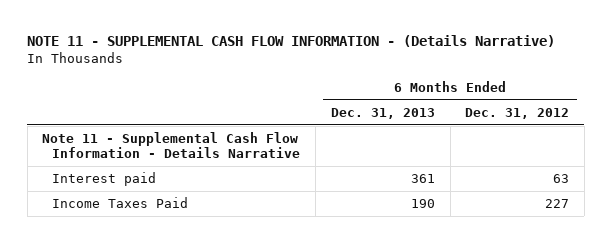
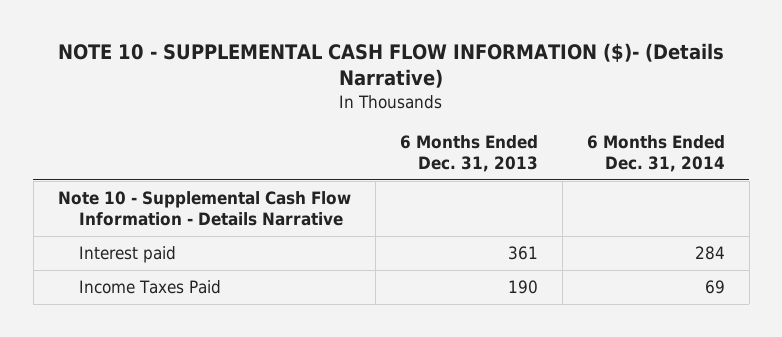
[27,35,556,48] NOTE 11 - SUPPLEMENTAL CASH FLOW INFORMATION - (Details Narrative) -> [58,43,725,89] NOTE 10 - SUPPLEMENTAL CASH FLOW INFORMATION ($)- (Details Narrative)
[465,107,570,119] Dec. 31, 2012 -> none
none -> [586,134,725,172] 6 Months Ended Dec. 31, 2014
[42,131,301,159] Note 11 - Supplemental Cash Flow Information - Details Narrative -> [57,191,351,227] Note 10 - Supplemental Cash Flow Information - Details Narrative

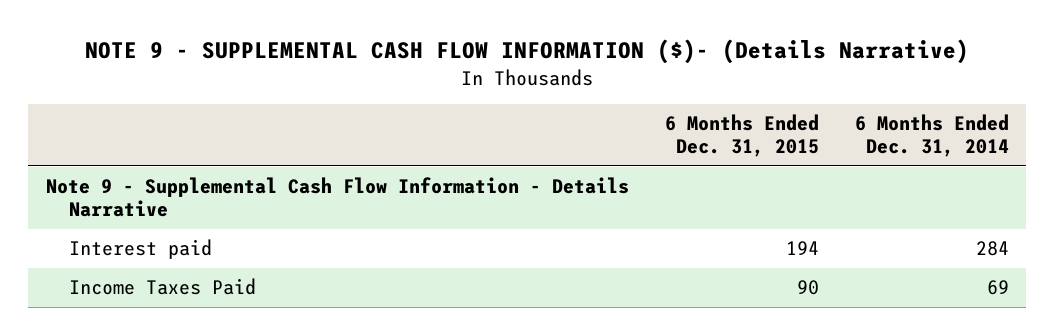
[58,43,725,89] NOTE 10 - SUPPLEMENTAL CASH FLOW INFORMATION ($)- (Details Narrative) -> [85,39,970,65] NOTE 9 - SUPPLEMENTAL CASH FLOW INFORMATION ($)- (Details Narrative)
[399,134,538,172] 6 Months Ended Dec. 31, 2013 -> none
none -> [664,114,819,158] 6 Months Ended Dec. 31, 2015
[57,191,351,227] Note 10 - Supplemental Cash Flow Information - Details Narrative -> [46,177,630,218] Note 9 - Supplemental Cash Flow Information - Details Narrative

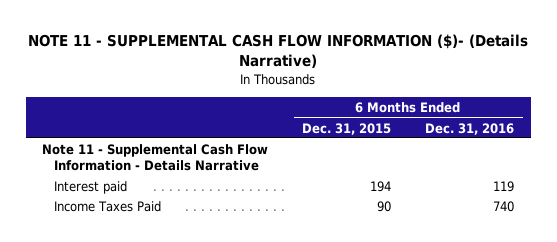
[85,39,970,65] NOTE 9 - SUPPLEMENTAL CASH FLOW INFORMATION ($)- (Details Narrative) -> [28,34,529,69] NOTE 11 - SUPPLEMENTAL CASH FLOW INFORMATION ($)- (Details Narrative)
[854,114,1009,158] 6 Months Ended Dec. 31, 2014 -> none
none -> [425,122,515,135] Dec. 31, 2016
[46,177,630,218] Note 9 - Supplemental Cash Flow Information - Details Narrative -> [42,143,269,172] Note 11 - Supplemental Cash Flow Information - Details Narrative

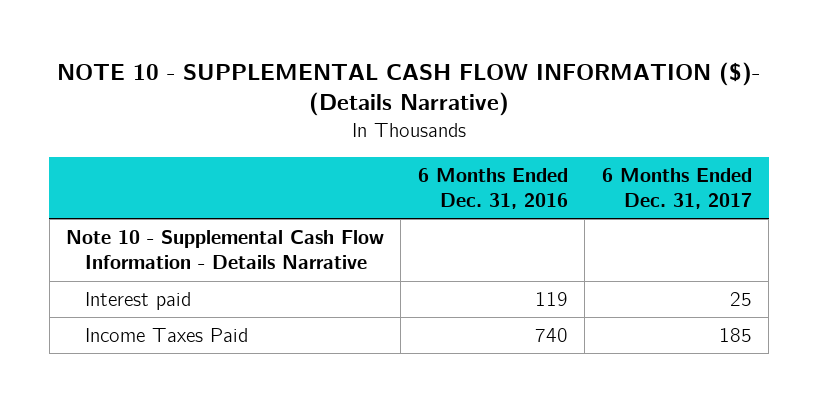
[28,34,529,69] NOTE 11 - SUPPLEMENTAL CASH FLOW INFORMATION ($)- (Details Narrative) -> [56,61,760,117] NOTE 10 - SUPPLEMENTAL CASH FLOW INFORMATION ($)- (Details Narrative)
[302,122,392,135] Dec. 31, 2015 -> none
none -> [601,167,752,209] 6 Months Ended Dec. 31, 2017
[42,143,269,172] Note 11 - Supplemental Cash Flow Information - Details Narrative -> [66,230,385,270] Note 10 - Supplemental Cash Flow Information - Details Narrative

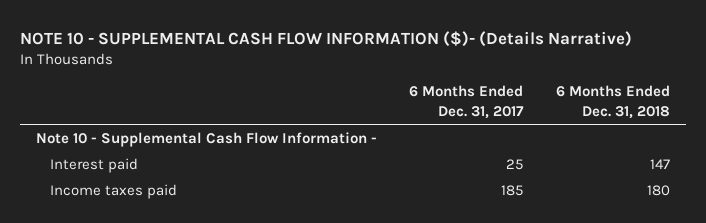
[417,167,568,209] 6 Months Ended Dec. 31, 2016 -> none
none -> [555,85,670,119] 6 Months Ended Dec. 31, 2018
[66,230,385,270] Note 10 - Supplemental Cash Flow Information - Details Narrative -> [36,131,378,147] Note 10 - Supplemental Cash Flow Information -
[84,328,248,343] Income Taxes Paid -> [49,183,177,199] Income taxes paid

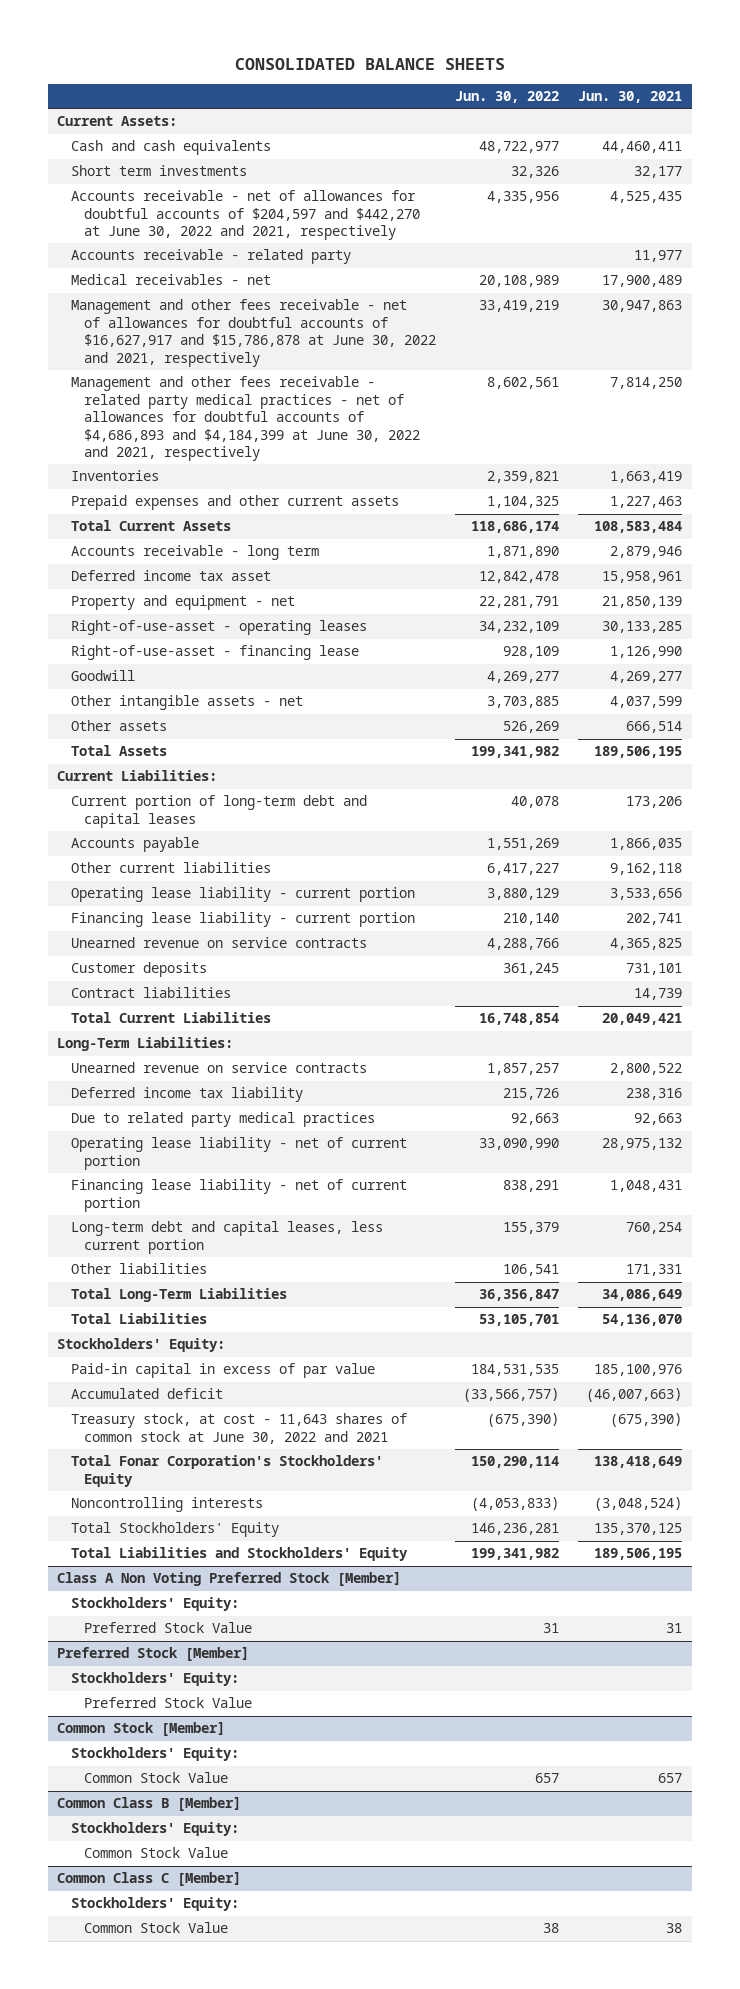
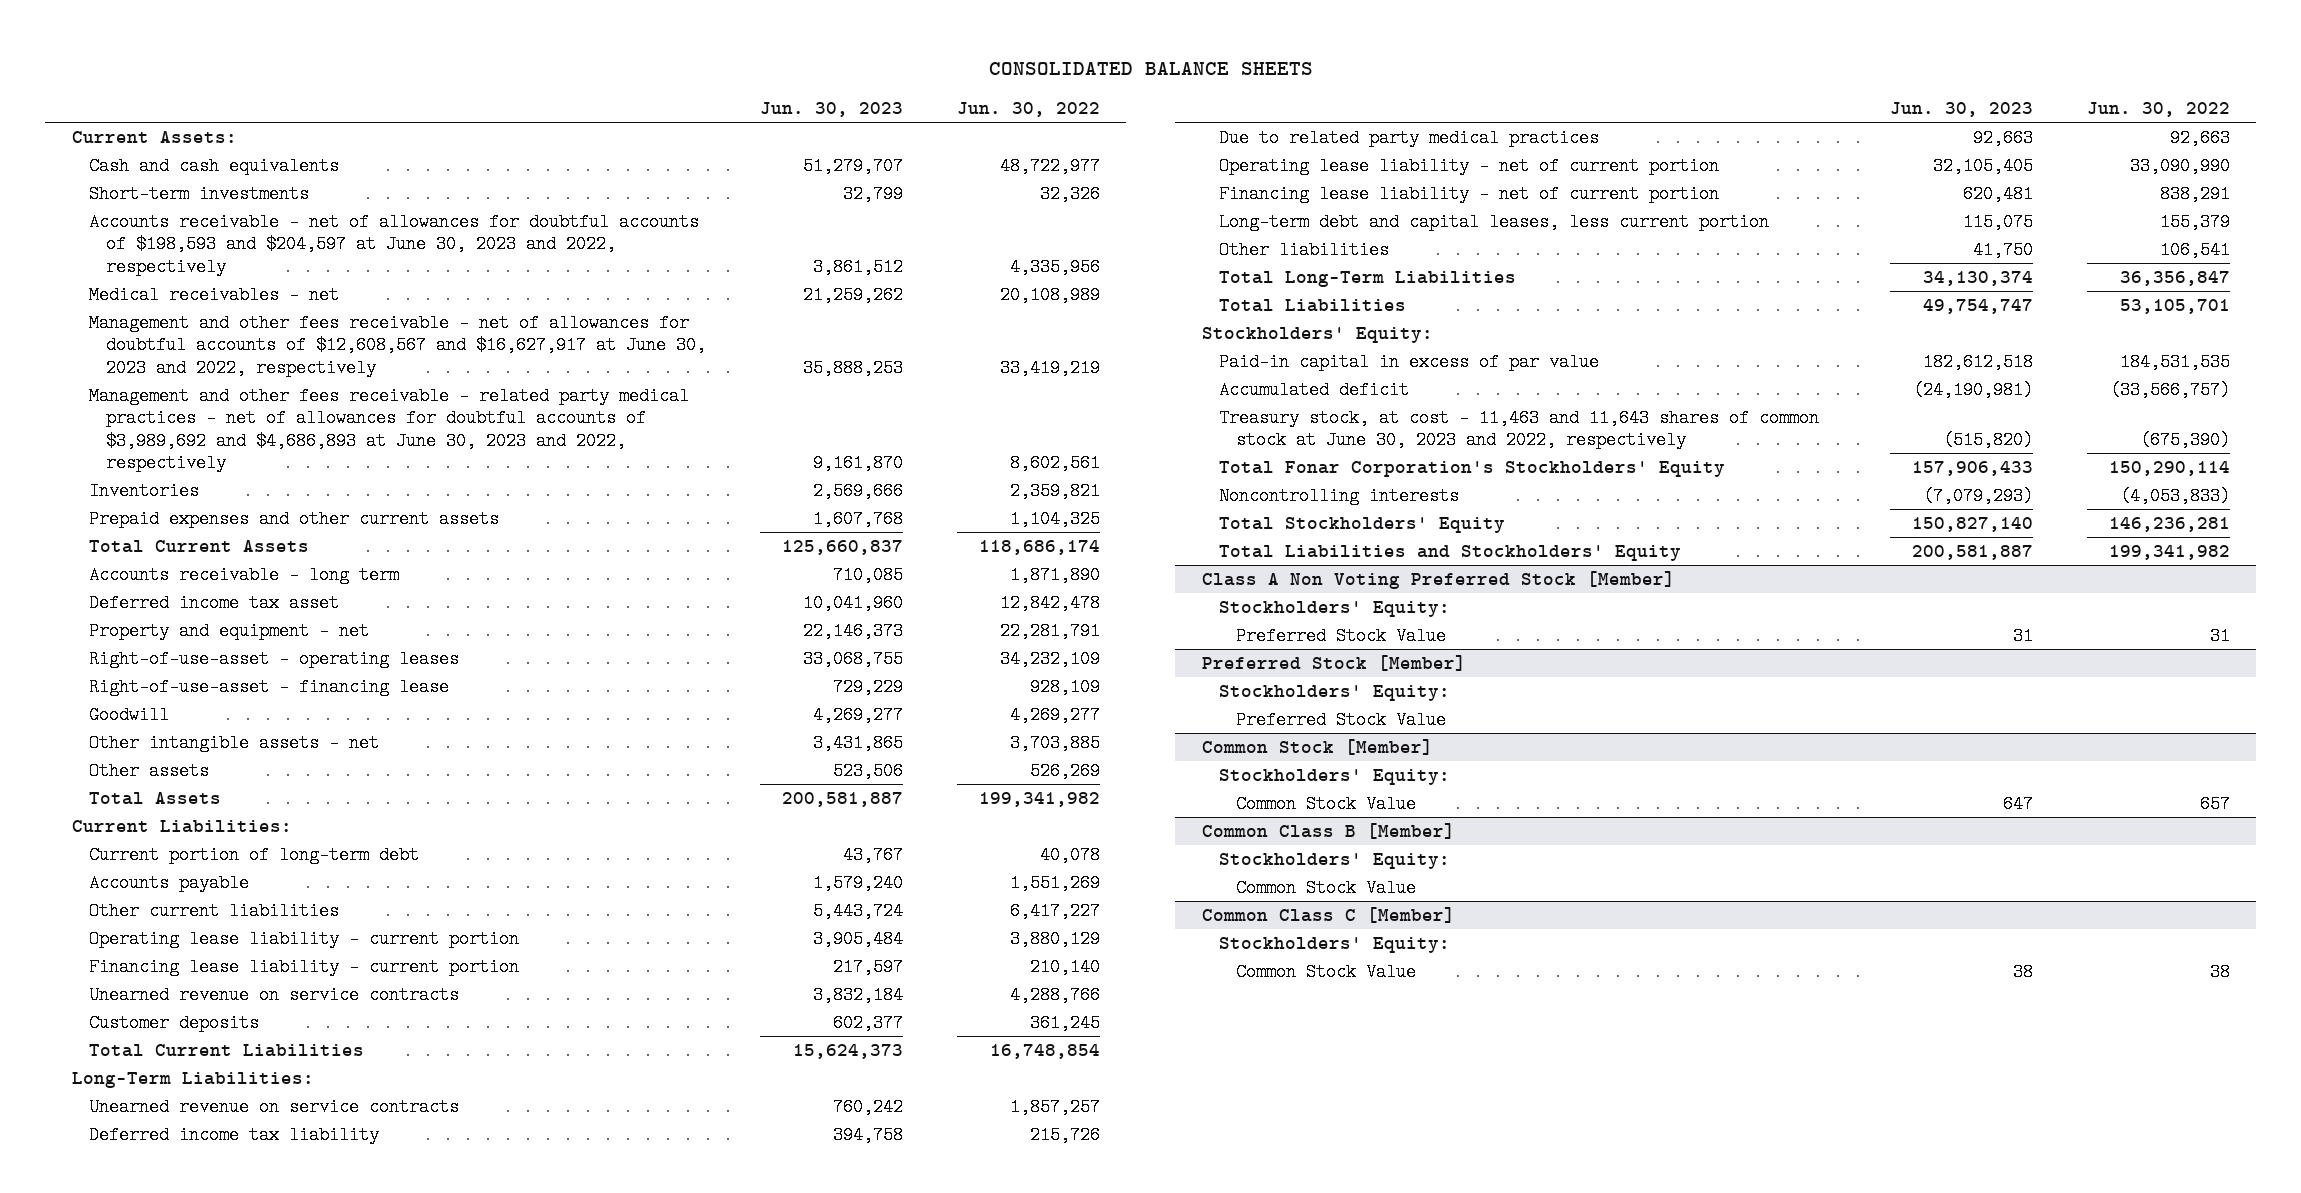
[578,91,683,104] Jun. 30, 2021 -> none
none -> [760,102,904,118] Jun. 30, 2023
[70,249,351,265] Accounts receivable - related party -> none
[70,165,247,177] Short term investments -> [89,184,310,203] Short-term investments
[70,190,420,241] Accounts receivable - net of allowances for doubtful accounts of $204,597 and $442,270 at June 30, 2022 and 2021, respectively -> [89,212,700,276] Accounts receivable - net of allowances for doubtful accounts of $198,593 and $204,597 at June 30, 2023 and 2022, respectively
[70,299,436,367] Management and other fees receivable - net of allowances for doubtful accounts of $16,627,917 and $15,786,878 at June 30, 2022 and 2021, respectively -> [89,313,707,377] Management and other fees receivable - net of allowances for doubtful accounts of $12,608,567 and $16,627,917 at June 30, 2023 and 2022, respectively
[70,376,420,461] Management and other fees receivable - related party medical practices - net of allowances for doubtful accounts of $4,686,893 and $4,184,399 at June 30, 2022 and 2021, respectively -> [89,386,690,472] Management and other fees receivable - related party medical practices - net of allowances for doubtful accounts of $3,989,692 and $4,686,893 at June 30, 2023 and 2022, respectively
[70,795,367,828] Current portion of long-term debt and capital leases -> [89,845,420,864] Current portion of long-term debt
[70,987,231,999] Contract liabilities -> none
[70,1413,407,1444] Treasury stock, at cost - 11,643 shares of common stock at June 30, 2022 and 2021 -> [1218,408,1819,450] Treasury stock, at cost - 11,463 and 11,643 shares of common stock at June 30, 2023 and 2022, respectively

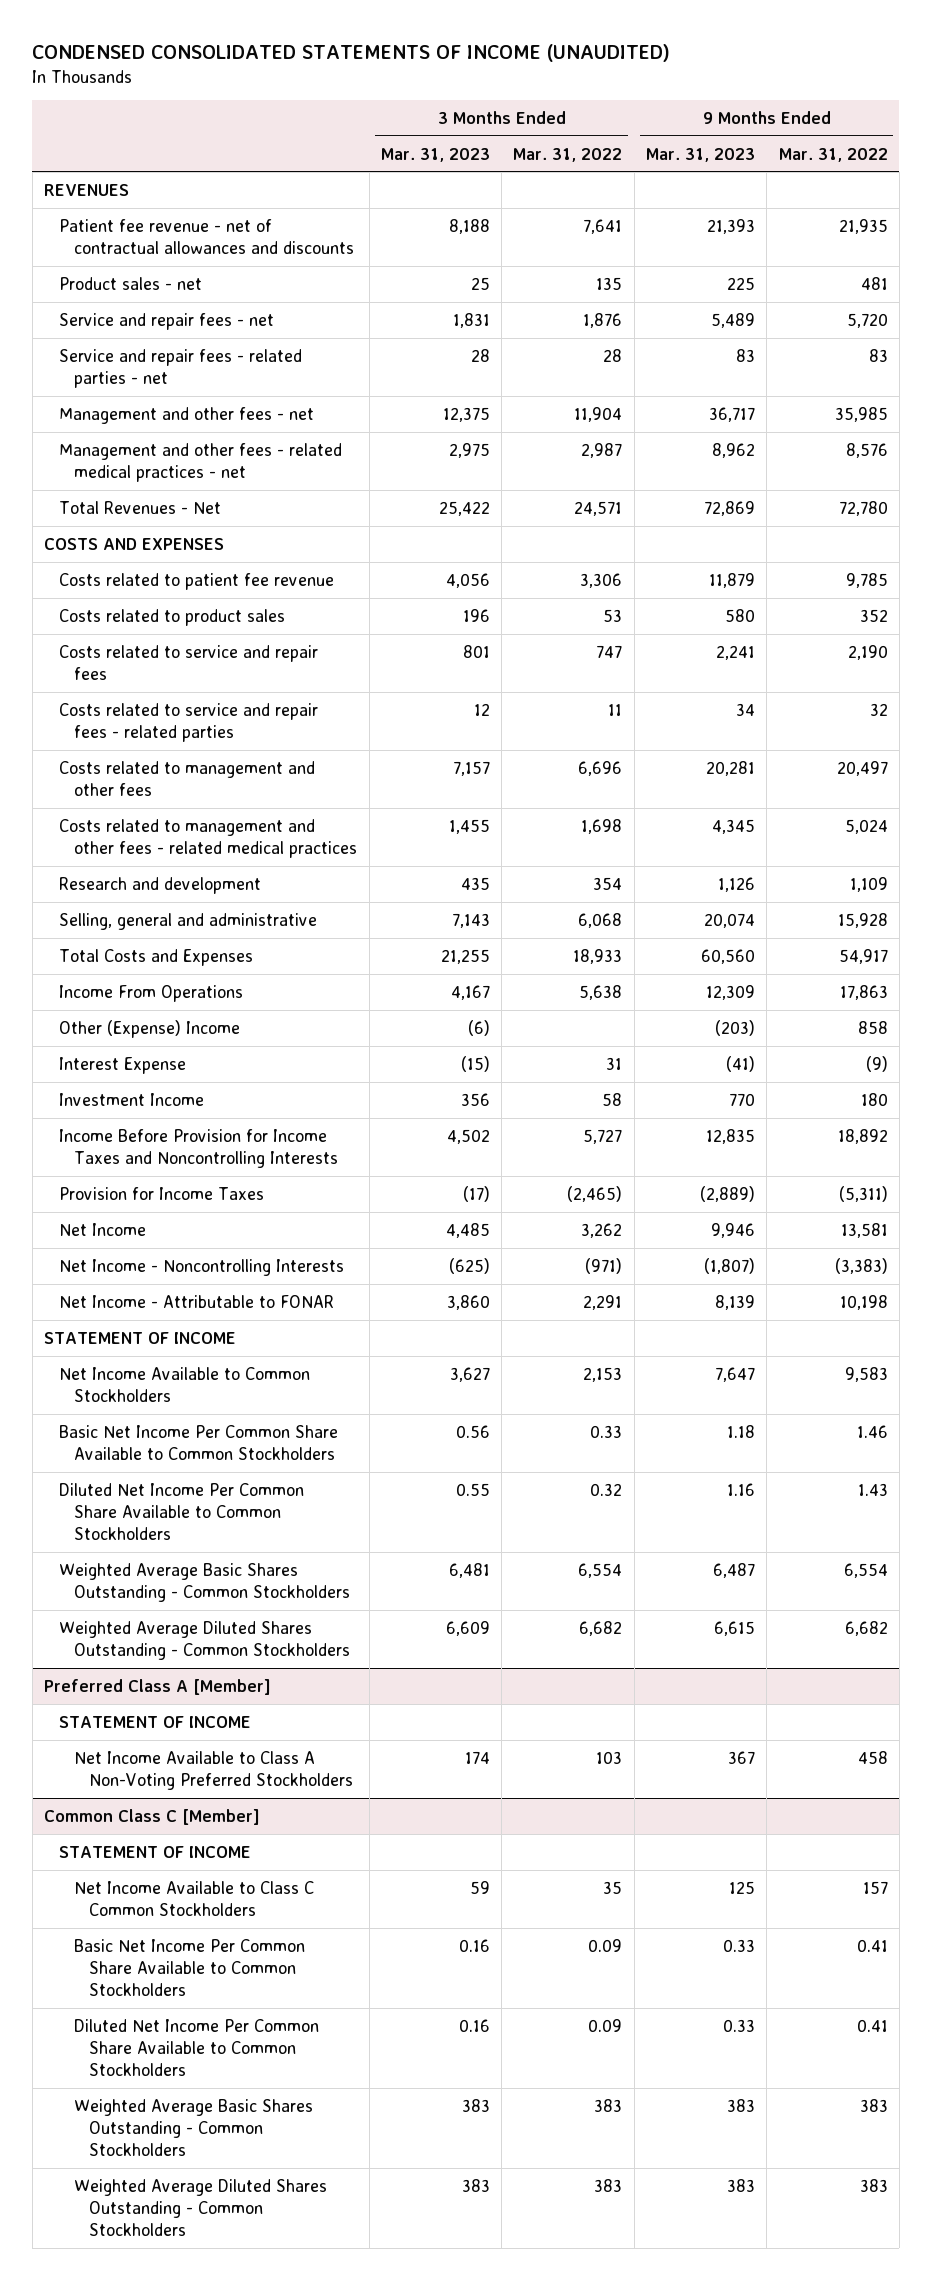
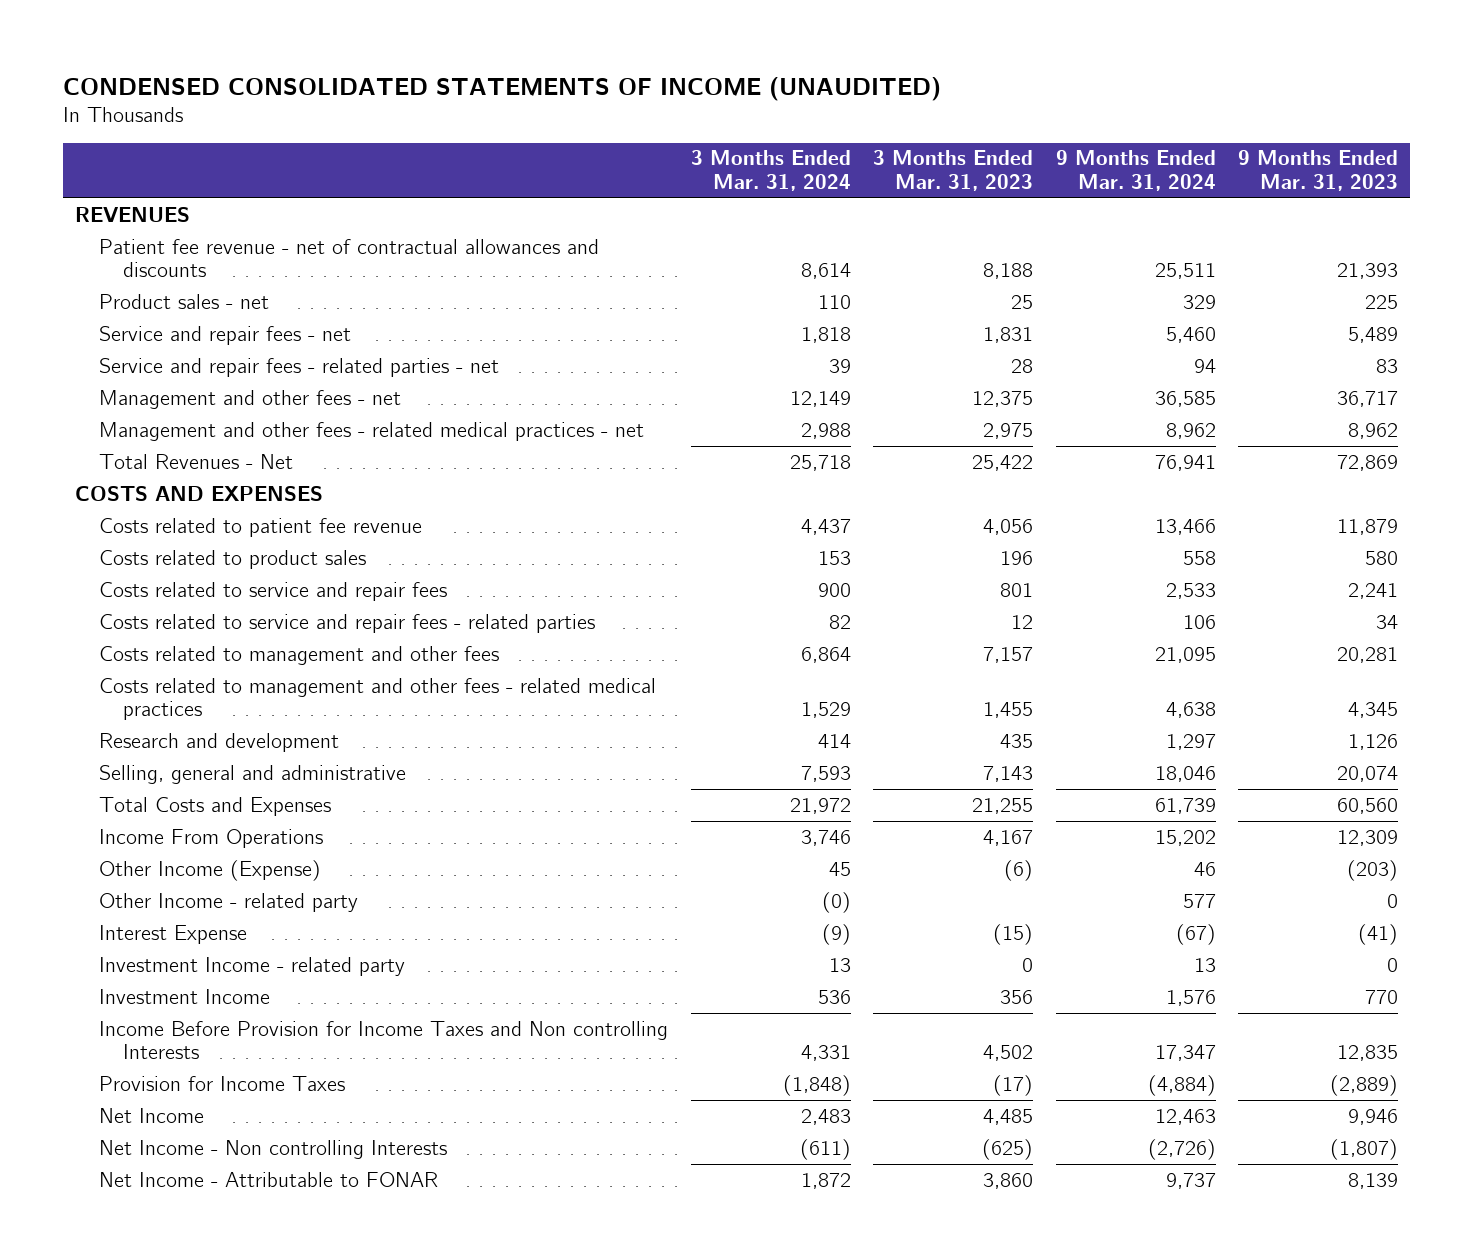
[513,147,623,162] Mar. 31, 2022 -> none
[778,147,888,162] Mar. 31, 2022 -> none
none -> [690,150,851,191] 3 Months Ended Mar. 31, 2024
none -> [1055,150,1216,191] 9 Months Ended Mar. 31, 2024
[59,1019,241,1038] Other (Expense) Income -> [98,859,321,881] Other Income (Expense)
none -> [98,892,358,912] Other Income - related party
none -> [98,956,405,976] Investment Income - related party
[59,1128,339,1169] Income Before Provision for Income Taxes and Noncontrolling Interests -> [98,1020,668,1060] Income Before Provision for Income Taxes and Non controlling Interests
[59,1258,345,1276] Net Income - Noncontrolling Interests -> [98,1139,447,1159] Net Income - Non controlling Interests
[43,1331,236,1344] STATEMENT OF INCOME -> none
[59,1366,311,1403] Net Income Available to Common Stockholders -> none
[59,1424,339,1461] Basic Net Income Per Common Share Available to Common Stockholders -> none
[59,1482,305,1541] Diluted Net Income Per Common Share Available to Common Stockholders -> none
[59,1562,351,1603] Weighted Average Basic Shares Outstanding - Common Stockholders -> none
[59,1620,351,1661] Weighted Average Diluted Shares Outstanding - Common Stockholders -> none
[43,1678,271,1695] Preferred Class A [Member] -> none
[59,1715,252,1728] STATEMENT OF INCOME -> none
[74,1750,354,1791] Net Income Available to Class A Non-Voting Preferred Stockholders -> none
[43,1808,260,1825] Common Class C [Member] -> none
[59,1845,252,1858] STATEMENT OF INCOME -> none
[74,1880,315,1917] Net Income Available to Class C Common Stockholders -> none
[74,1938,306,1997] Basic Net Income Per Common Share Available to Common Stockholders -> none
[74,2018,320,2077] Diluted Net Income Per Common Share Available to Common Stockholders -> none
[74,2098,314,2157] Weighted Average Basic Shares Outstanding - Common Stockholders -> none
[74,2178,328,2237] Weighted Average Diluted Shares Outstanding - Common Stockholders -> none

